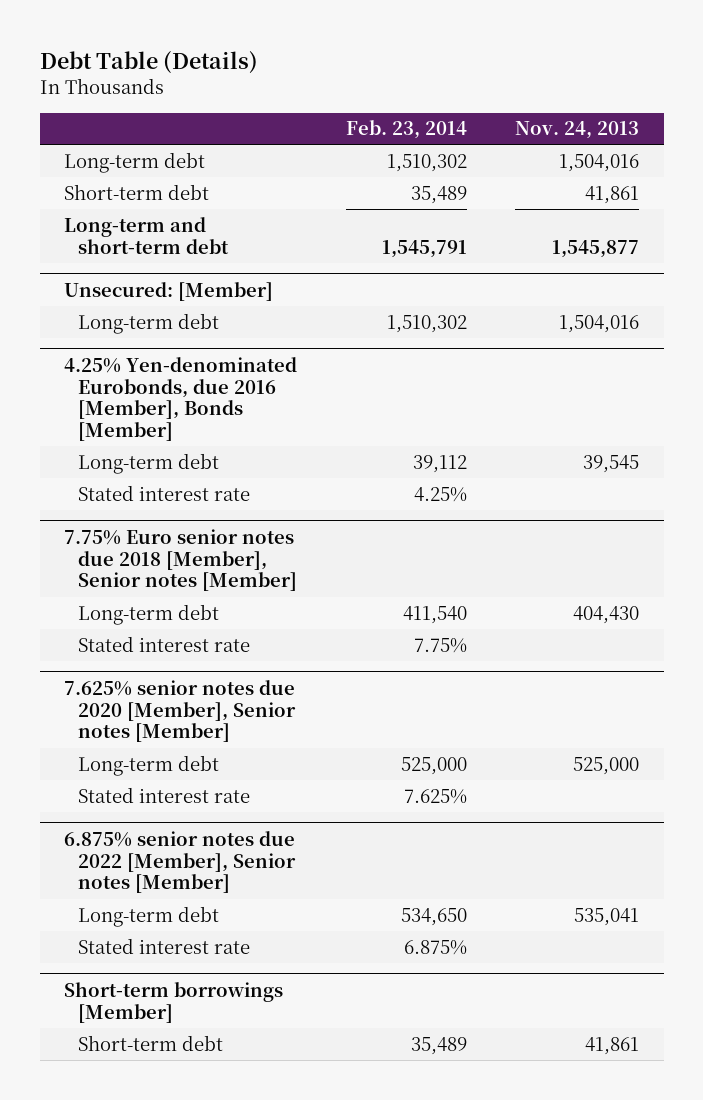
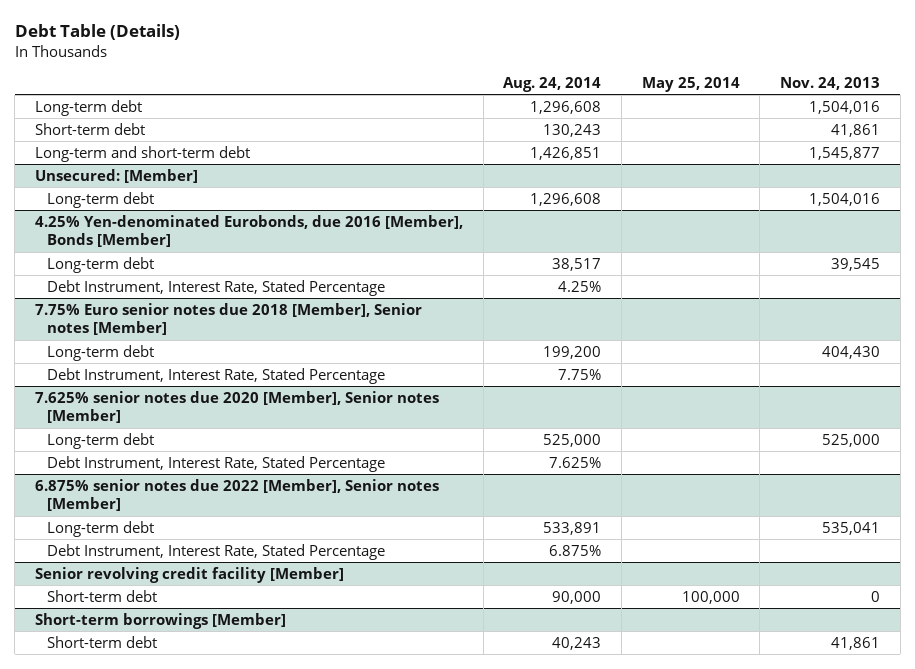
[345,120,467,140] Feb. 23, 2014 -> none
none -> [503,76,602,92] Aug. 24, 2014
none -> [641,76,740,92] May 25, 2014
[77,484,250,501] Stated interest rate -> [46,279,385,296] Debt Instrument, Interest Rate, Stated Percentage
[77,635,250,652] Stated interest rate -> [46,367,385,384] Debt Instrument, Interest Rate, Stated Percentage
[77,786,250,803] Stated interest rate -> [46,455,385,472] Debt Instrument, Interest Rate, Stated Percentage
[77,937,250,954] Stated interest rate -> [46,543,385,560] Debt Instrument, Interest Rate, Stated Percentage
none -> [34,566,344,583] Senior revolving credit facility [Member]
none -> [46,589,157,602] Short-term debt

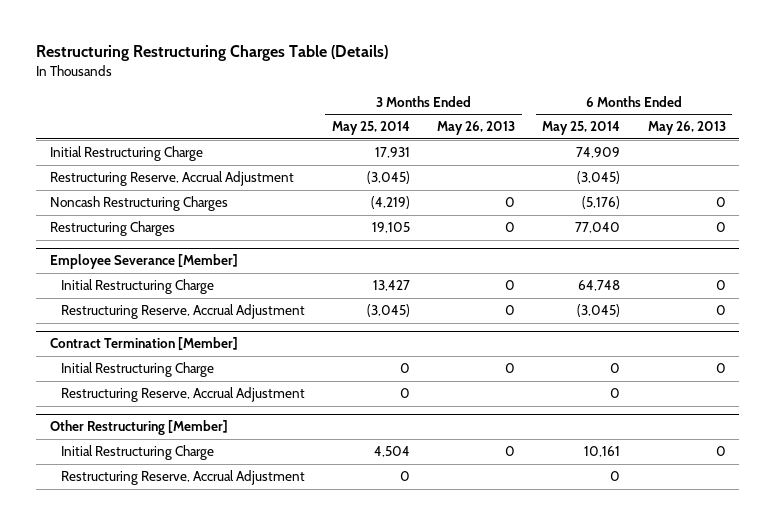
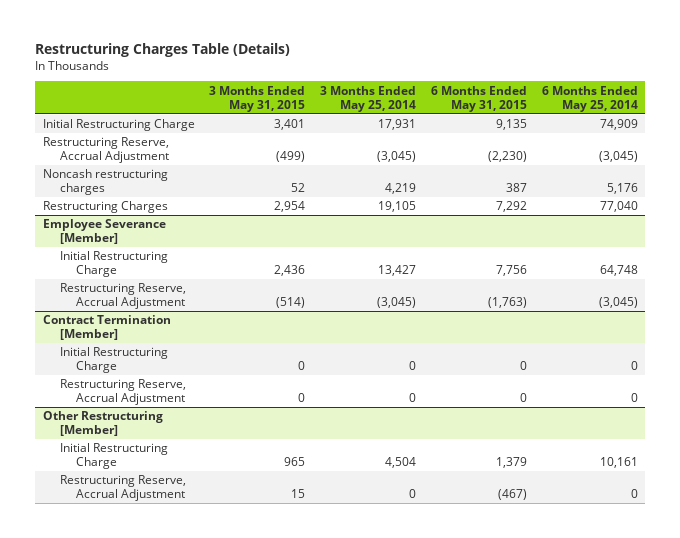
[36,45,389,62] Restructuring Restructuring Charges Table (Details) -> [35,42,291,57] Restructuring Charges Table (Details)
[437,121,516,136] May 26, 2013 -> none
[647,121,726,136] May 26, 2013 -> none
none -> [209,85,306,112] 3 Months Ended May 31, 2015
none -> [430,85,527,112] 6 Months Ended May 31, 2015
[49,196,228,212] Noncash Restructuring Charges -> [42,169,168,196] Noncash restructuring charges
[370,196,410,210] (4,219) -> [385,183,417,195] 4,219
[582,196,621,210] (5,176) -> [606,183,638,195] 5,176

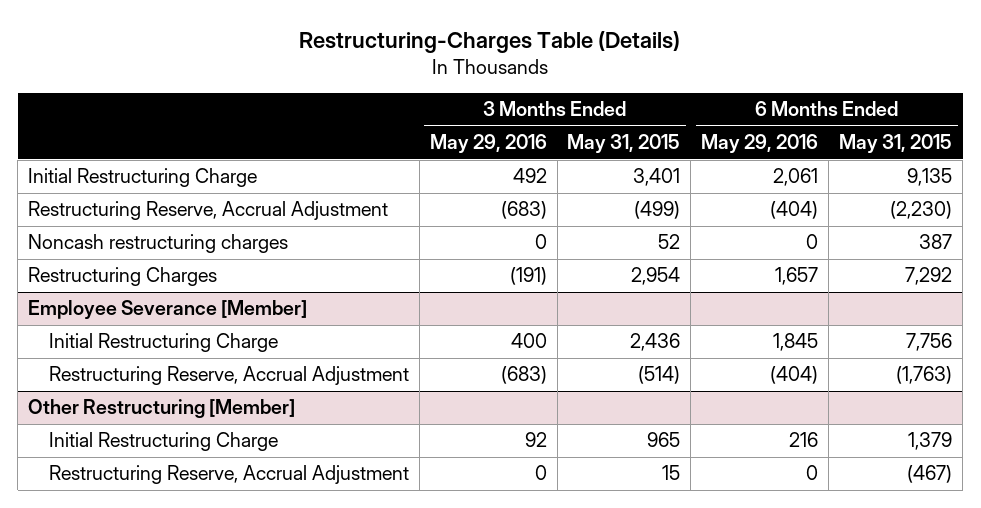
[35,42,291,57] Restructuring Charges Table (Details) -> [299,30,681,53] Restructuring-Charges Table (Details)
[320,85,417,112] 3 Months Ended May 25, 2014 -> none
[541,85,638,112] 6 Months Ended May 25, 2014 -> none
none -> [429,134,547,154] May 29, 2016
none -> [701,134,819,154] May 29, 2016
[42,315,171,341] Contract Termination [Member] -> none
[59,347,168,374] Initial Restructuring Charge -> none
[59,379,186,406] Restructuring Reserve, Accrual Adjustment -> none

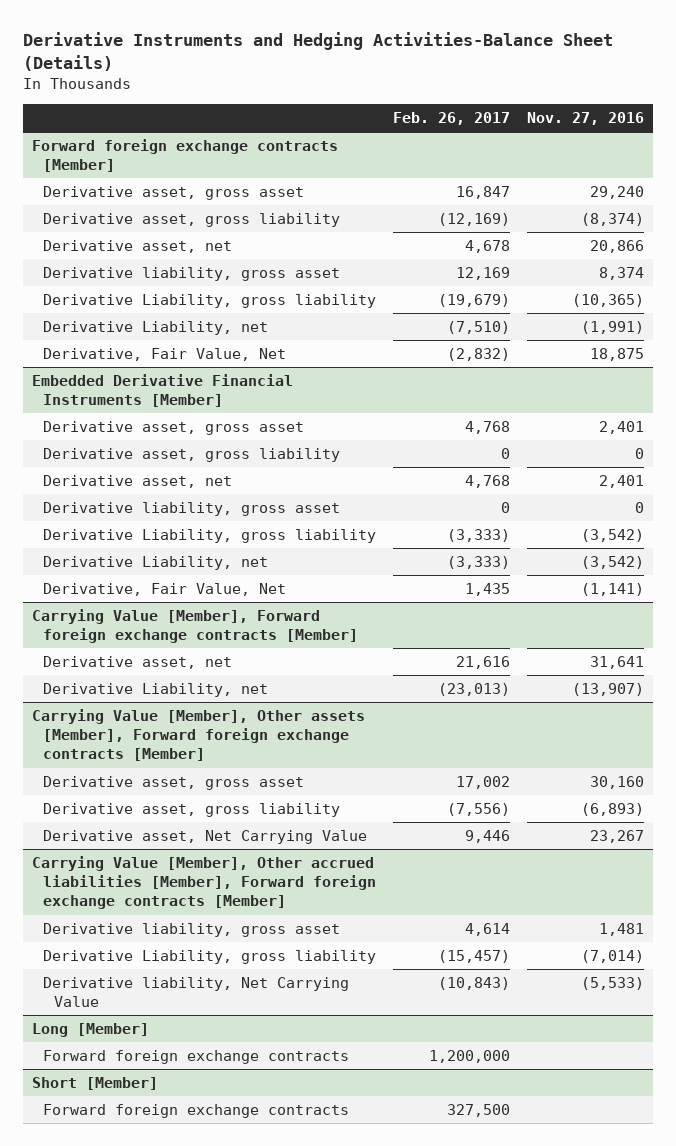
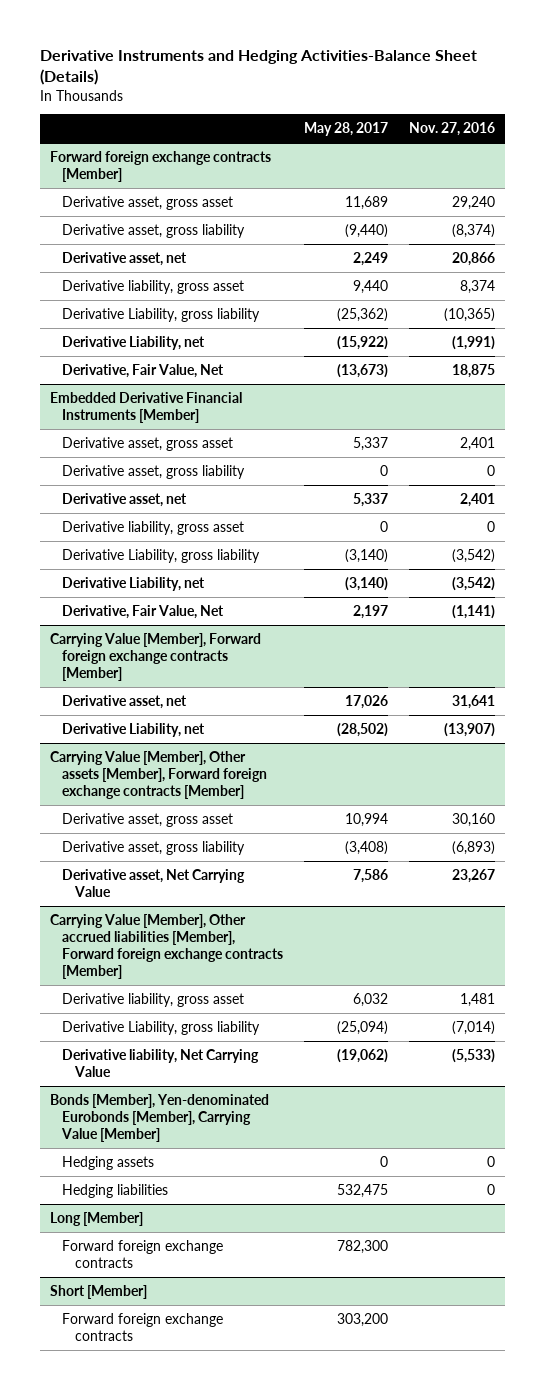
[392,112,510,126] Feb. 26, 2017 -> none
none -> [304,122,389,137] May 28, 2017
none -> [50,1093,270,1143] Bonds [Member], Yen-denominated Eurobonds [Member], Carrying Value [Member]
none -> [62,1155,155,1170] Hedging assets
none -> [62,1183,169,1198] Hedging liabilities

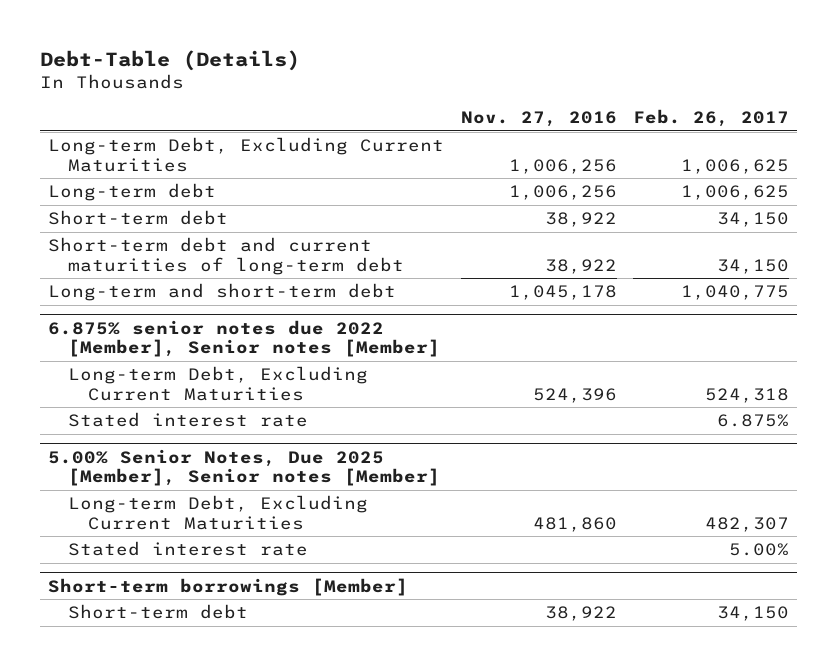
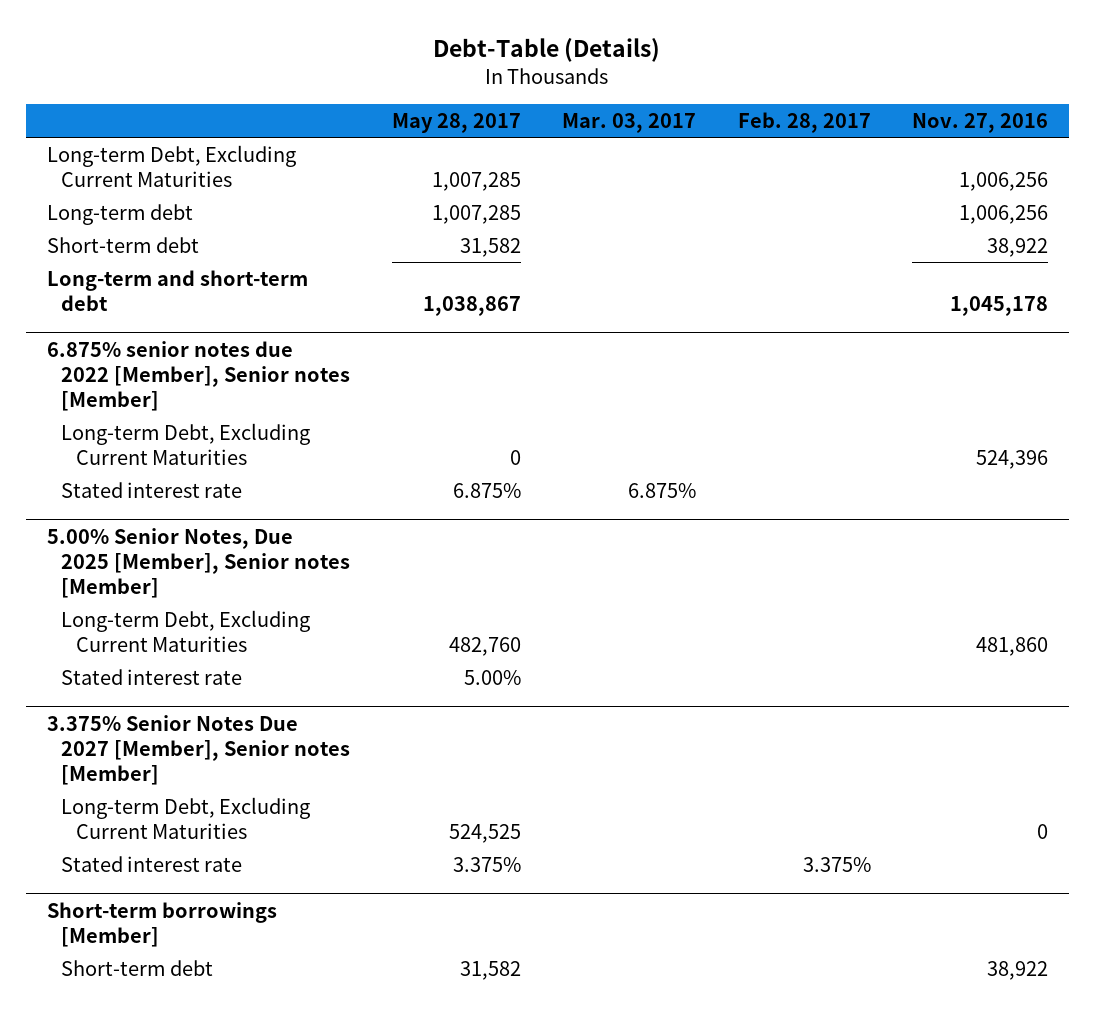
[633,109,790,128] Feb. 26, 2017 -> none
none -> [391,113,521,134] May 28, 2017
none -> [562,113,697,134] Mar. 03, 2017
none -> [737,112,871,134] Feb. 28, 2017
[48,237,405,275] Short-term debt and current maturities of long-term debt -> none
none -> [46,714,351,786] 3.375% Senior Notes Due 2027 [Member], Senior notes [Member]
none -> [61,796,311,840] Long-term Debt, Excluding Current Maturities
none -> [61,855,243,872] Stated interest rate

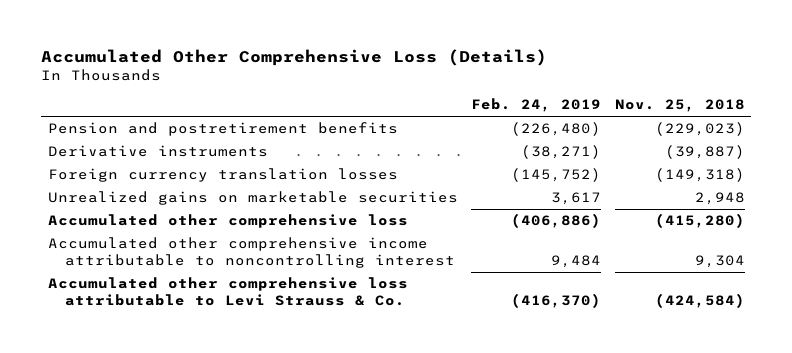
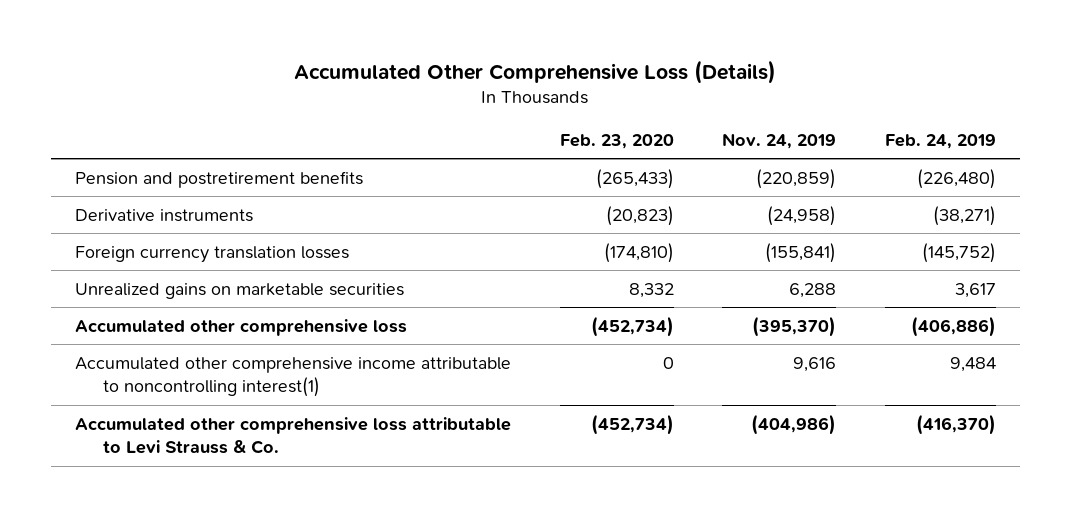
[614,99,745,113] Nov. 25, 2018 -> none
none -> [559,133,674,149] Feb. 23, 2020
none -> [722,132,837,149] Nov. 24, 2019
[47,237,455,269] Accumulated other comprehensive income attributable to noncontrolling interest -> [74,356,511,398] Accumulated other comprehensive income attributable to noncontrolling interest(1)

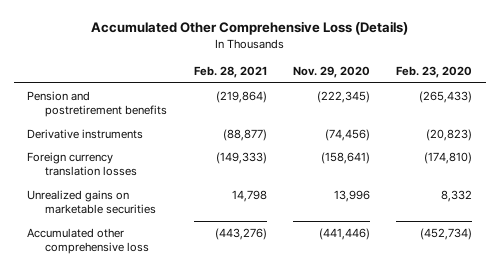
[722,132,837,149] Nov. 24, 2019 -> none
[884,133,996,149] Feb. 24, 2019 -> none
none -> [193,66,267,79] Feb. 28, 2021
none -> [293,66,371,79] Nov. 29, 2020
[74,356,511,398] Accumulated other comprehensive income attributable to noncontrolling interest(1) -> none
[74,416,511,455] Accumulated other comprehensive loss attributable to Levi Strauss & Co. -> none

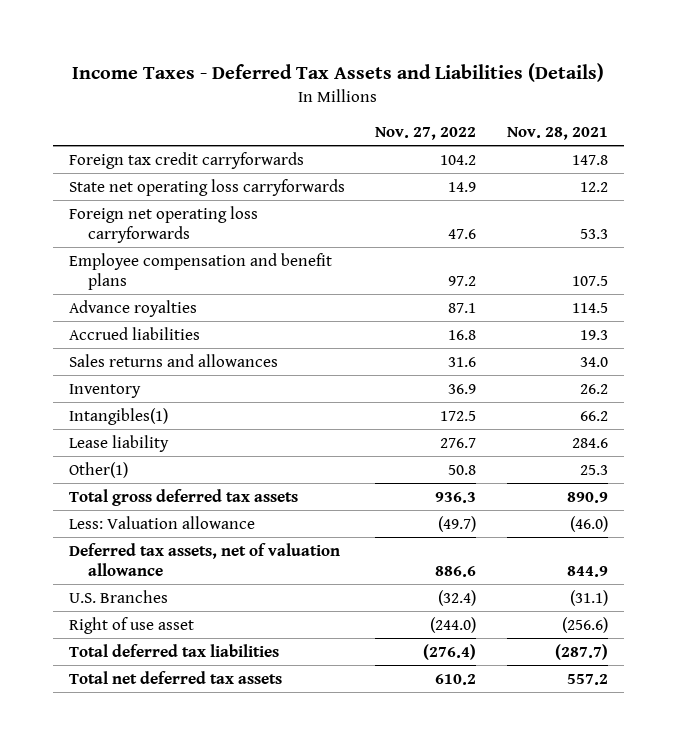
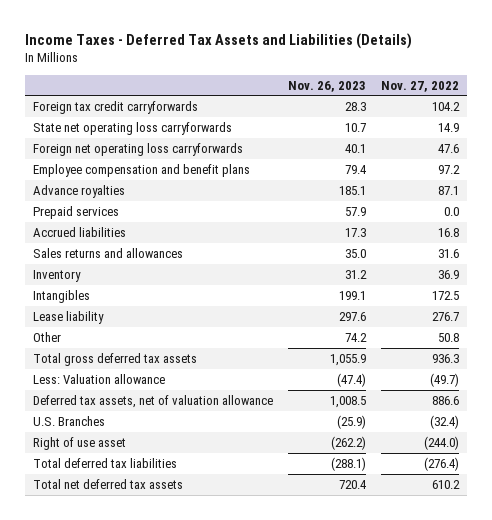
[507,127,609,141] Nov. 28, 2021 -> none
none -> [287,80,366,92] Nov. 26, 2023
none -> [32,205,119,219] Prepaid services
[68,407,168,425] Intangibles(1) -> [32,289,90,303] Intangibles
[68,461,128,478] Other(1) -> [32,331,61,342] Other

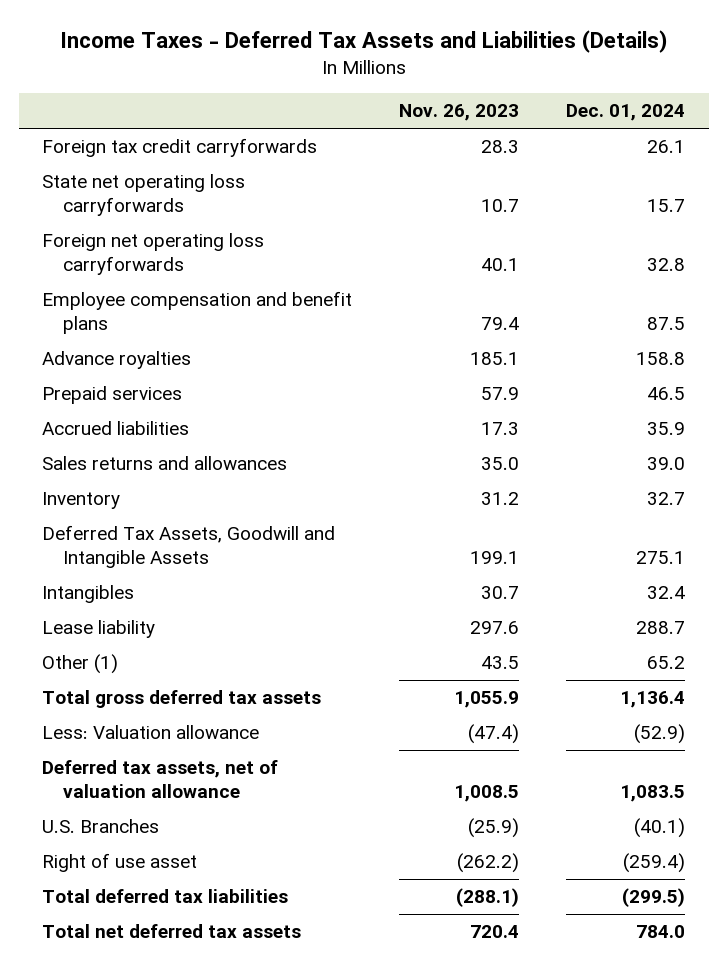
[381,80,460,92] Nov. 27, 2022 -> none
none -> [566,104,686,122] Dec. 01, 2024
none -> [42,525,336,569] Deferred Tax Assets, Goodwill and Intangible Assets
[338,290,366,300] 199.1 -> [481,586,520,600] 30.7
[32,331,61,342] Other -> [42,654,119,675] Other (1)
[344,332,367,342] 74.2 -> [481,656,520,670] 43.5

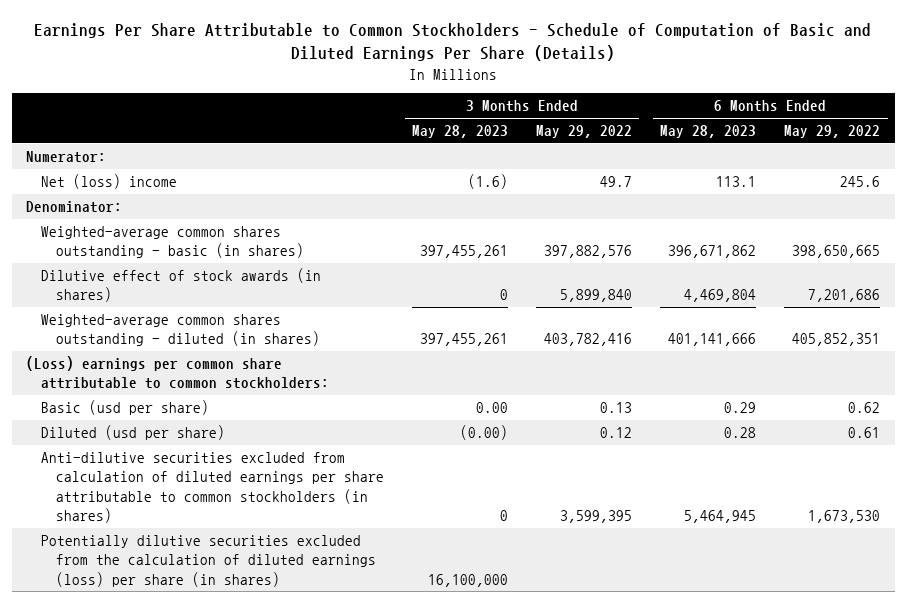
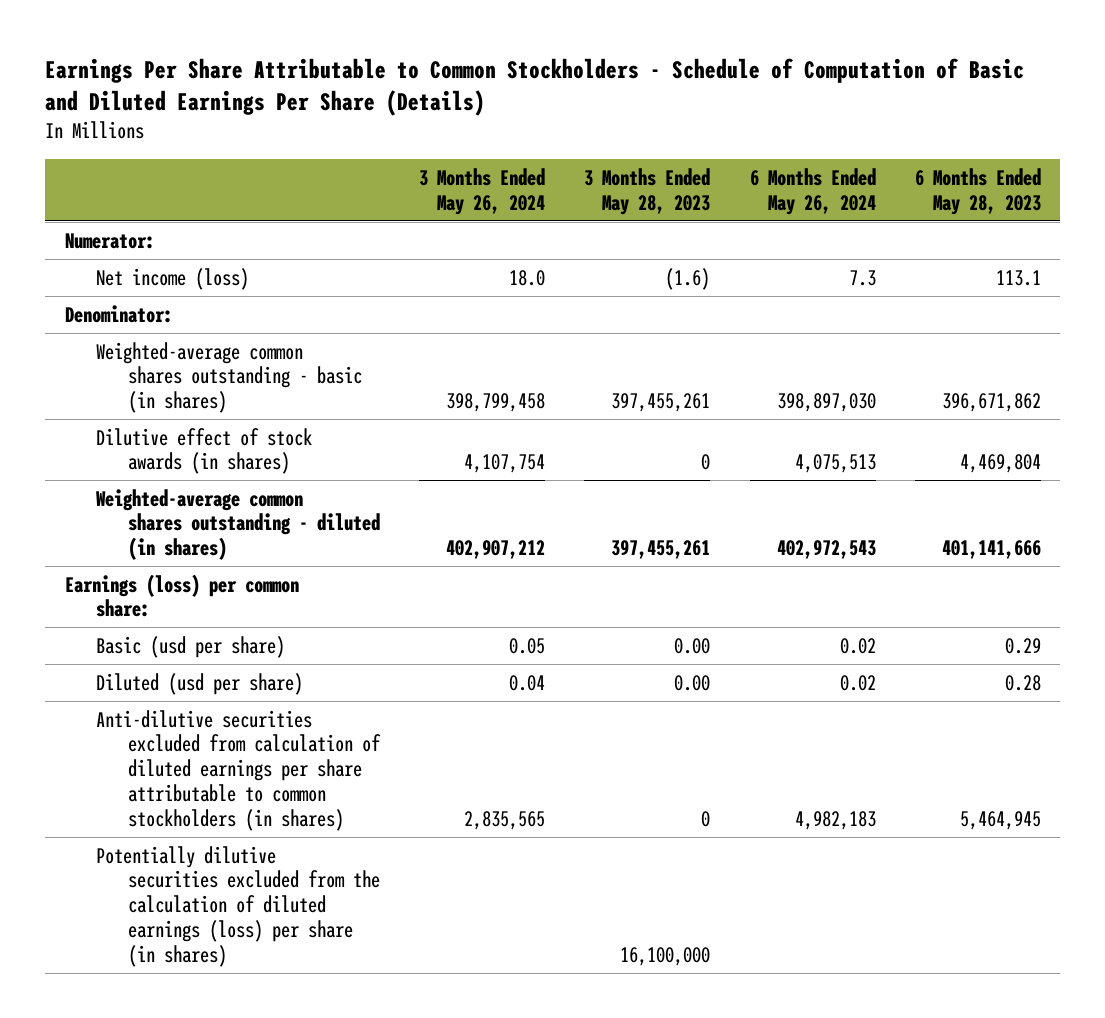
[536,125,633,139] May 29, 2022 -> none
[784,125,881,139] May 29, 2022 -> none
none -> [419,167,546,215] 3 Months Ended May 26, 2024
none -> [749,167,876,215] 6 Months Ended May 26, 2024
[41,174,178,190] Net (loss) income -> [96,267,250,290] Net income (loss)
[26,356,330,390] (Loss) earnings per common share attributable to common stockholders: -> [64,573,299,618] Earnings (loss) per common share:
[460,425,509,441] (0.00) -> [674,674,711,691] 0.00

